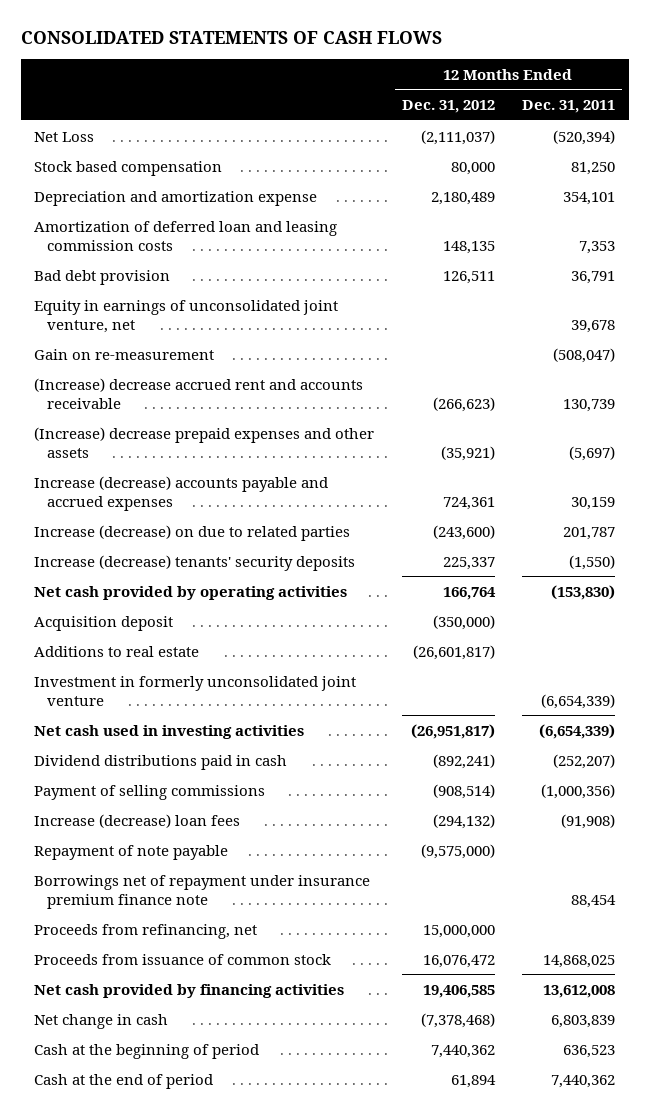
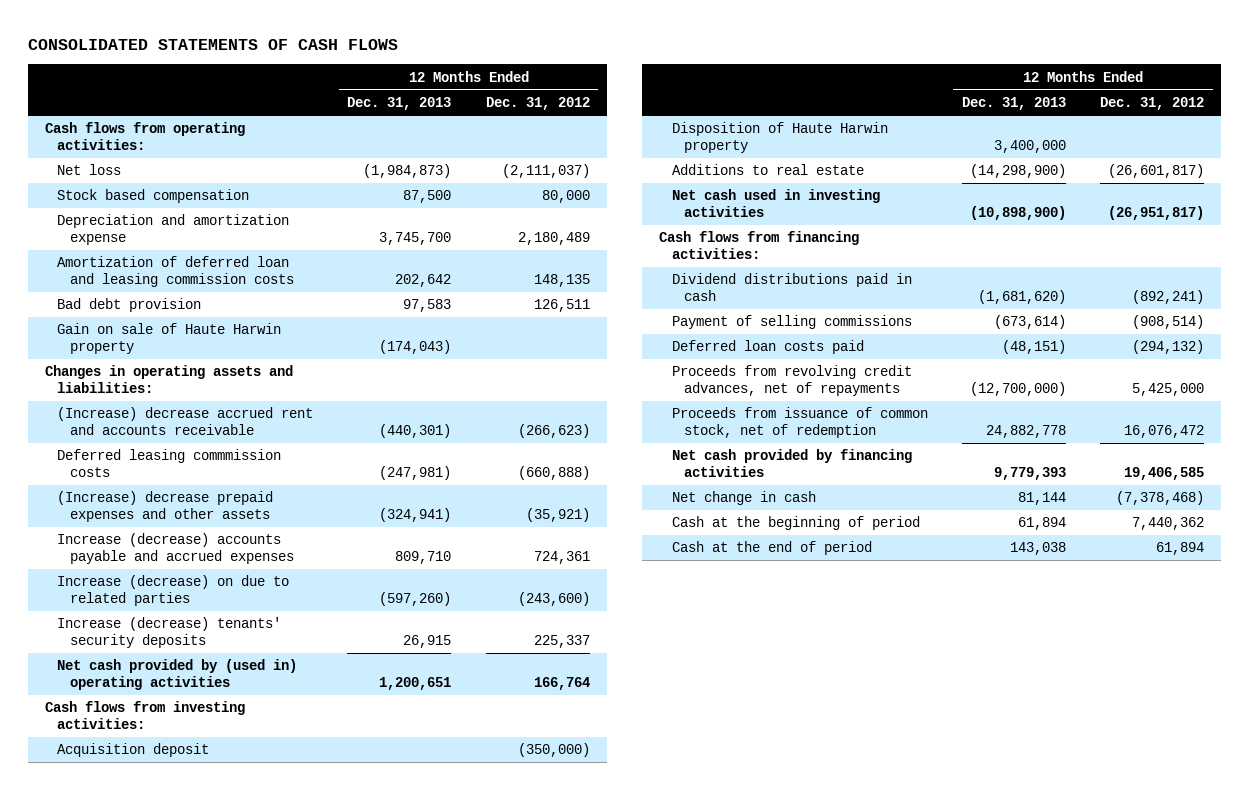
[521,100,615,114] Dec. 31, 2011 -> none
none -> [347,97,452,111] Dec. 31, 2013
none -> [45,122,246,151] Cash flows from operating activities:
[34,131,95,142] Net Loss -> [57,164,122,176] Net loss
[34,299,339,333] Equity in earnings of unconsolidated joint venture, net -> none
[34,348,215,360] Gain on re-measurement -> none
none -> [57,323,282,355] Gain on sale of Haute Harwin property
none -> [45,365,294,394] Changes in operating assets and liabilities:
none -> [57,449,282,478] Deferred leasing commmission costs
[34,585,348,600] Net cash provided by operating activities -> [57,659,298,691] Net cash provided by (used in) operating activities
none -> [45,701,246,730] Cash flows from investing activities:
none -> [671,122,888,154] Disposition of Haute Harwin property
[34,675,357,706] Investment in formerly unconsolidated joint venture -> none
none -> [659,231,860,260] Cash flows from financing activities:
[34,844,229,860] Repayment of note payable -> none
[34,874,371,909] Borrowings net of repayment under insurance premium finance note -> none
[34,923,258,939] Proceeds from refinancing, net -> none
[34,813,241,828] Increase (decrease) loan fees -> [671,340,864,355] Deferred loan costs paid
none -> [671,365,912,397] Proceeds from revolving credit advances, net of repayments
[34,953,332,965] Proceeds from issuance of common stock -> [671,407,928,439] Proceeds from issuance of common stock, net of redemption

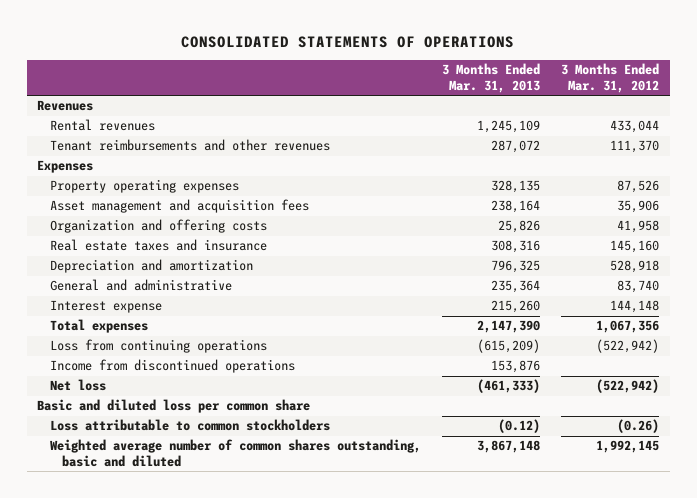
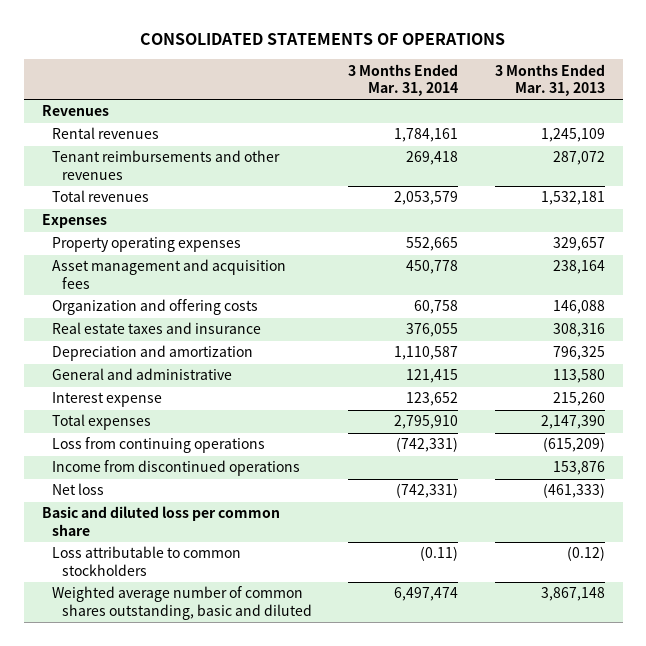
[561,63,660,93] 3 Months Ended Mar. 31, 2012 -> none
none -> [348,63,459,97] 3 Months Ended Mar. 31, 2014
none -> [51,190,149,203] Total revenues
[490,180,540,194] 328,135 -> [552,237,605,252] 329,657
[497,220,540,234] 25,826 -> [552,300,605,315] 146,088
[490,280,540,294] 235,364 -> [552,369,605,384] 113,580

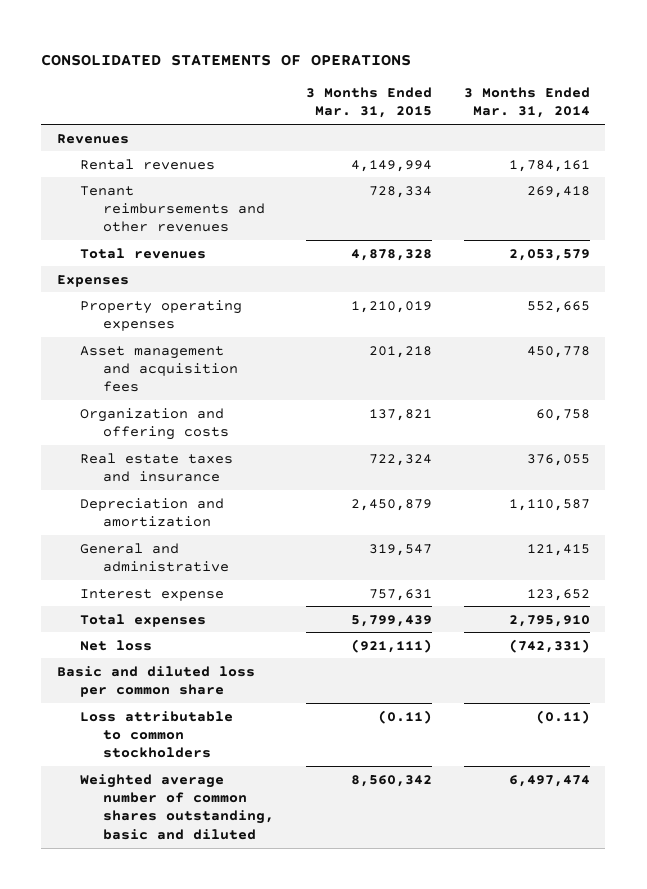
[494,63,605,97] 3 Months Ended Mar. 31, 2013 -> none
none -> [305,87,432,119] 3 Months Ended Mar. 31, 2015
[51,437,265,454] Loss from continuing operations -> none
[51,460,300,477] Income from discontinued operations -> none

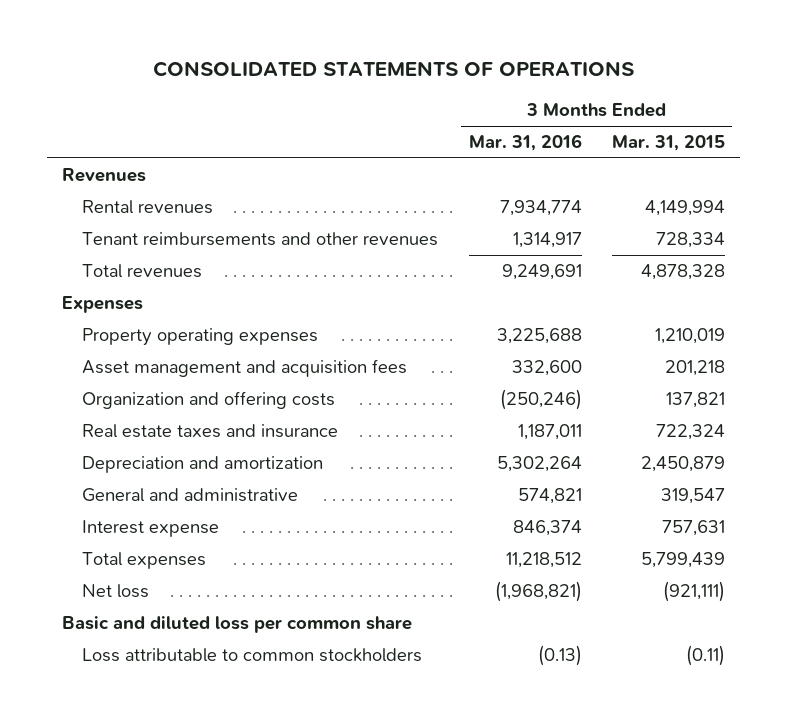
[463,87,590,119] 3 Months Ended Mar. 31, 2014 -> none
none -> [468,134,582,152] Mar. 31, 2016
[80,773,274,840] Weighted average number of common shares outstanding, basic and diluted -> none

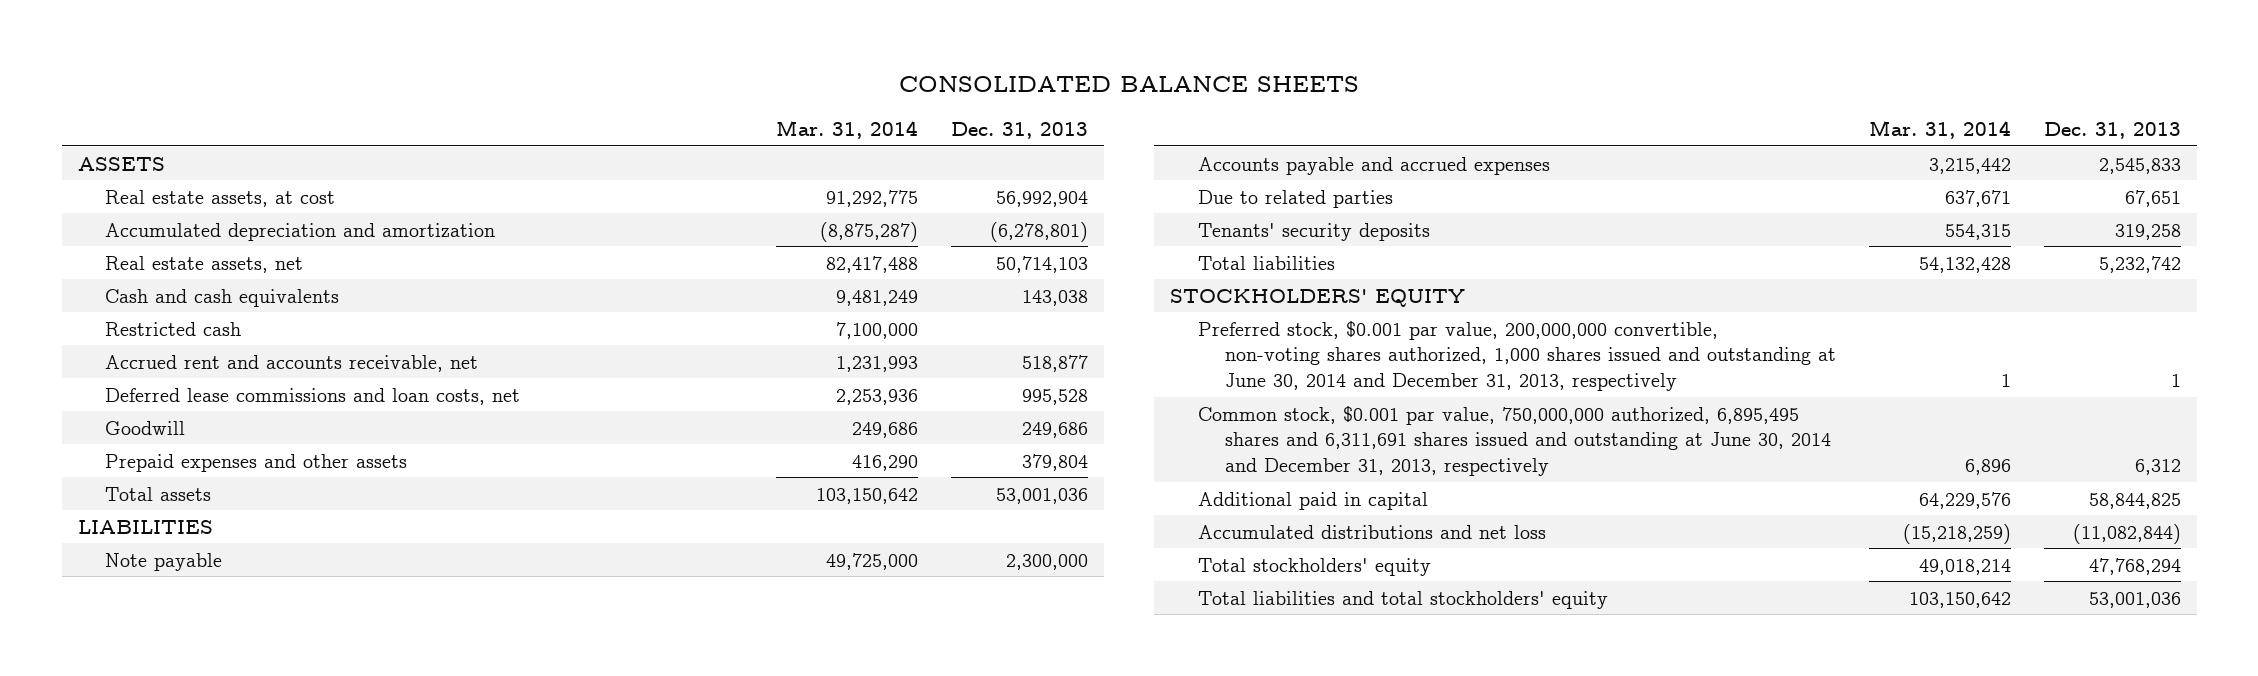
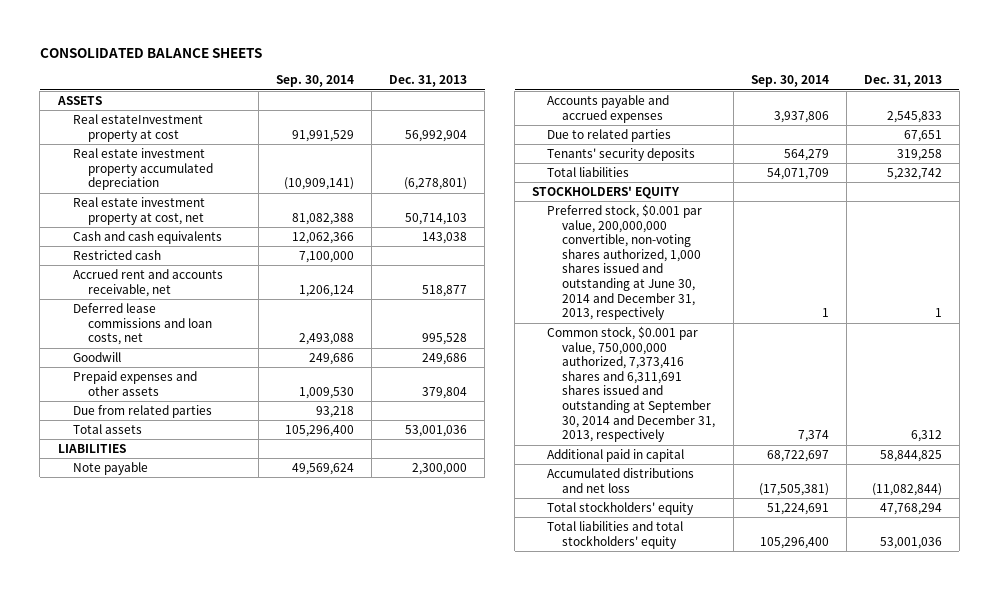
[776,119,919,139] Mar. 31, 2014 -> none
none -> [276,75,355,88] Sep. 30, 2014
[105,189,336,207] Real estate assets, at cost -> [72,114,203,142] Real estateInvestment property at cost
[105,222,496,241] Accumulated depreciation and amortization -> [72,148,213,191] Real estate investment property accumulated depreciation
[105,255,304,273] Real estate assets, net -> [72,197,205,225] Real estate investment property at cost, net
none -> [72,405,212,419] Due from related parties
[1197,405,1832,477] Common stock, $0.001 par value, 750,000,000 authorized, 6,895,495 shares and 6,311,691 shares issued and outstanding at June 30, 2014 and December 31, 2013, respectively -> [547,326,716,443] Common stock, $0.001 par value, 750,000,000 authorized, 7,373,416 shares and 6,311,691 shares issued and outstanding at September 30, 2014 and December 31, 2013, respectively

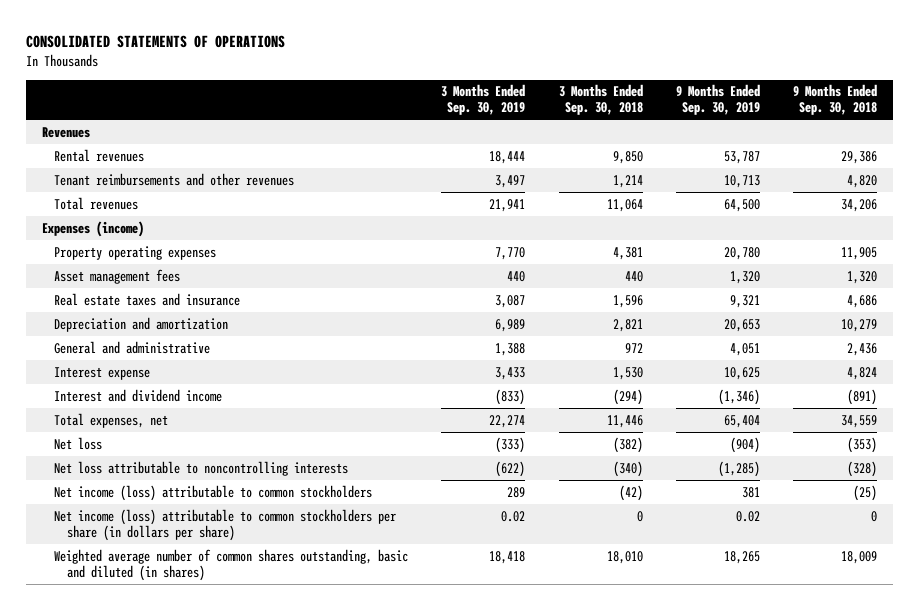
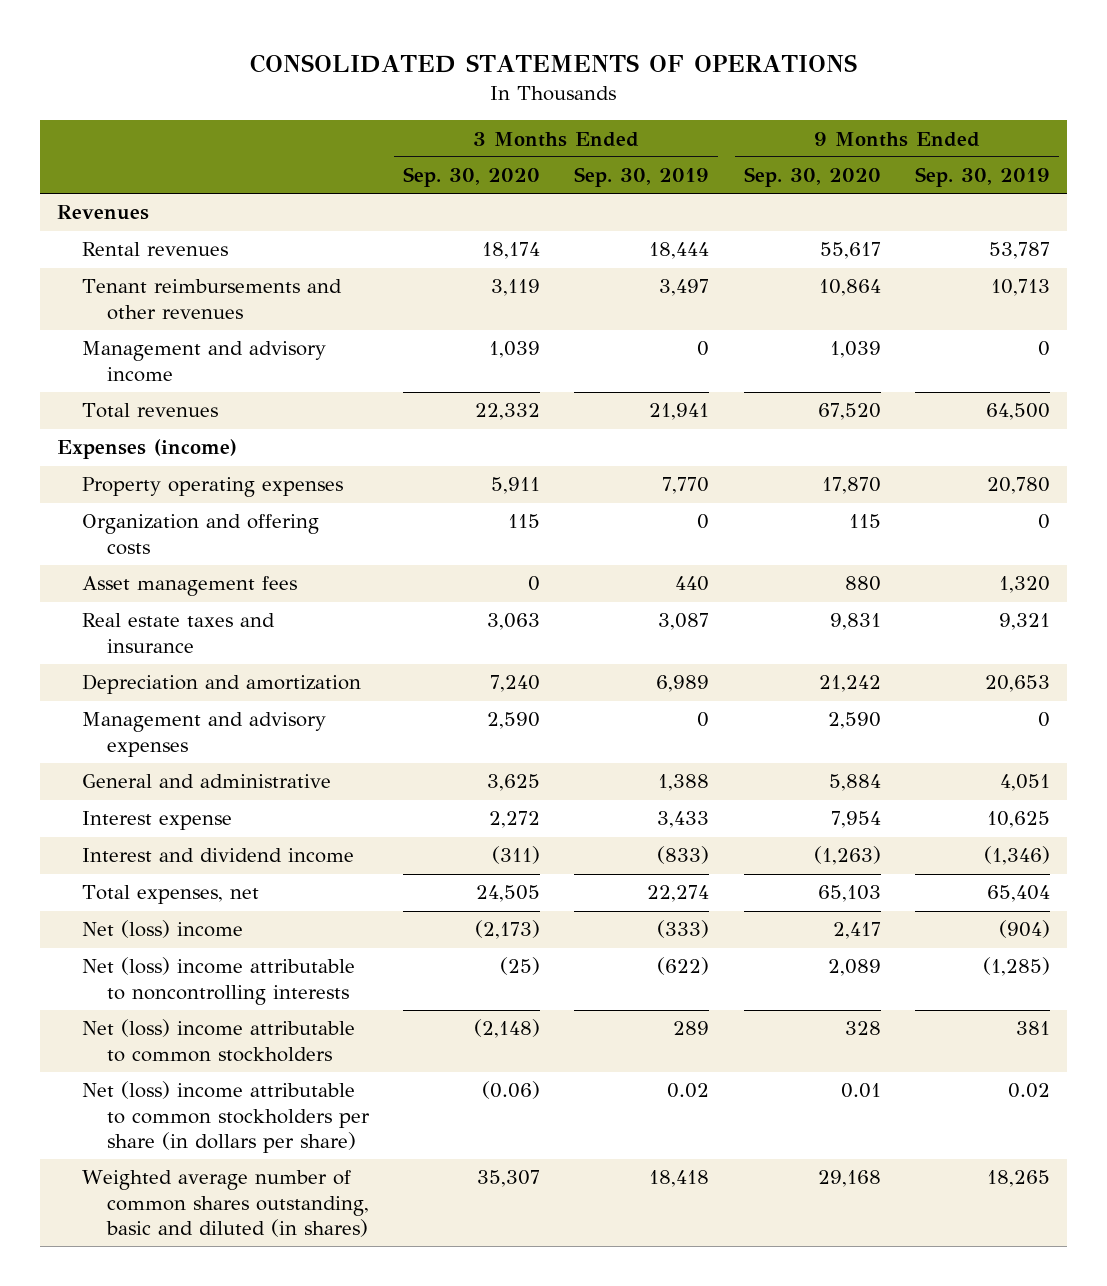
[558,84,643,116] 3 Months Ended Sep. 30, 2018 -> none
[792,84,877,116] 9 Months Ended Sep. 30, 2018 -> none
none -> [402,167,540,188] Sep. 30, 2020
none -> [743,167,881,188] Sep. 30, 2020
none -> [81,341,326,382] Management and advisory income
none -> [81,514,319,555] Organization and offering costs
none -> [81,712,326,757] Management and advisory expenses
[54,436,103,450] Net loss -> [81,920,243,939] Net (loss) income
[54,460,349,476] Net loss attributable to noncontrolling interests -> [81,957,355,1005] Net (loss) income attributable to noncontrolling interests
[54,484,373,501] Net income (loss) attributable to common stockholders -> [81,1019,355,1062] Net (loss) income attributable to common stockholders
[54,508,397,541] Net income (loss) attributable to common stockholders per share (in dollars per share) -> [81,1081,370,1154] Net (loss) income attributable to common stockholders per share (in dollars per share)

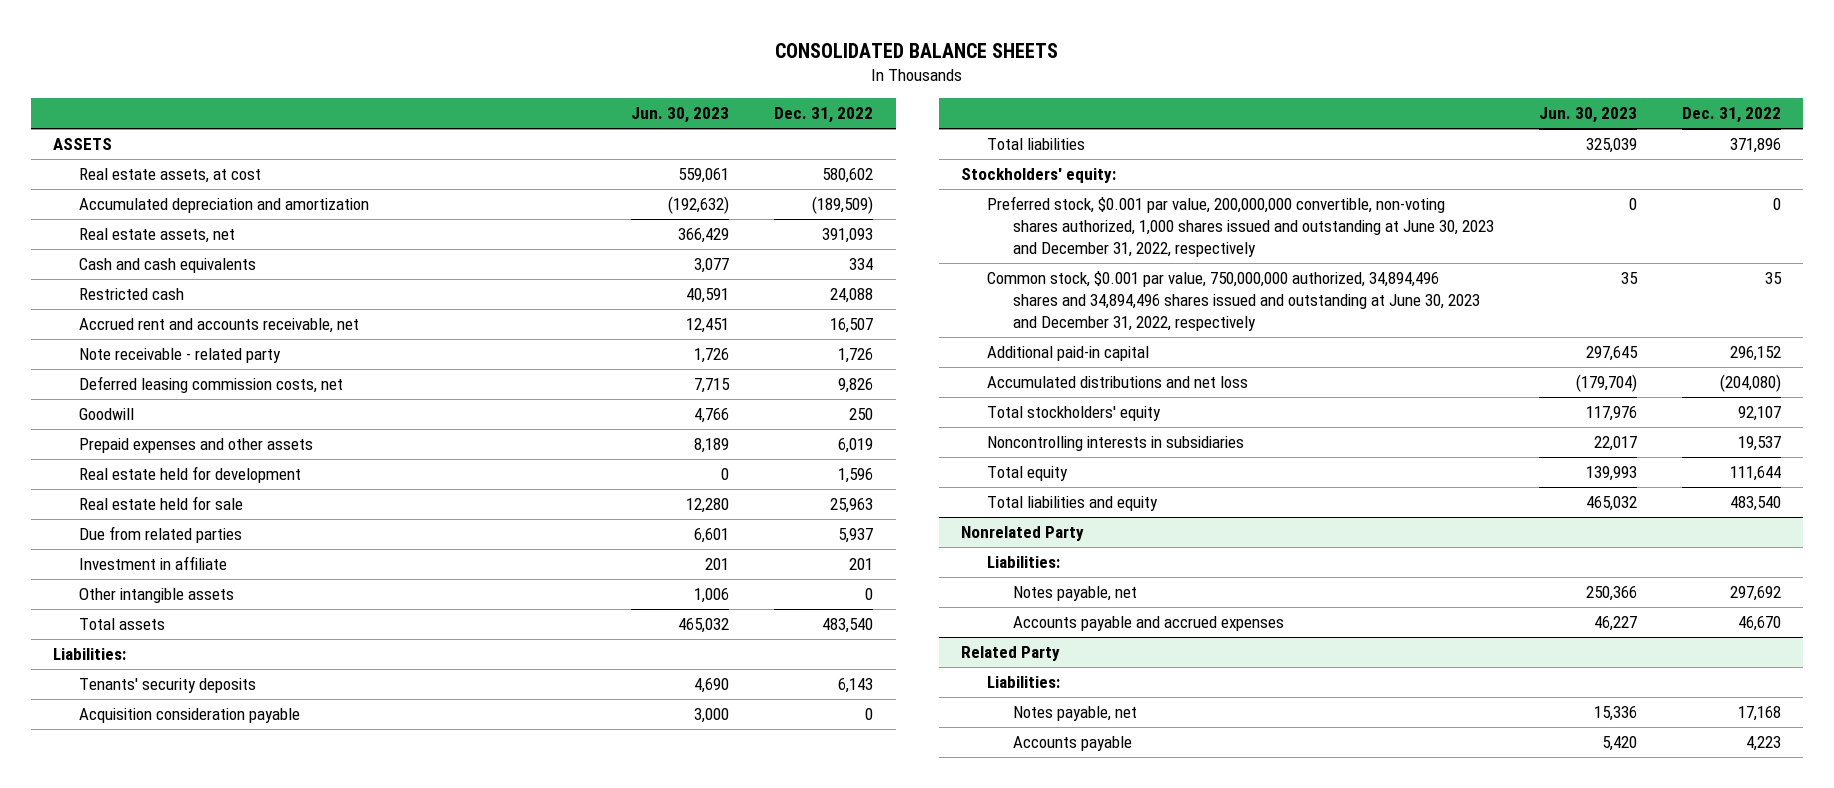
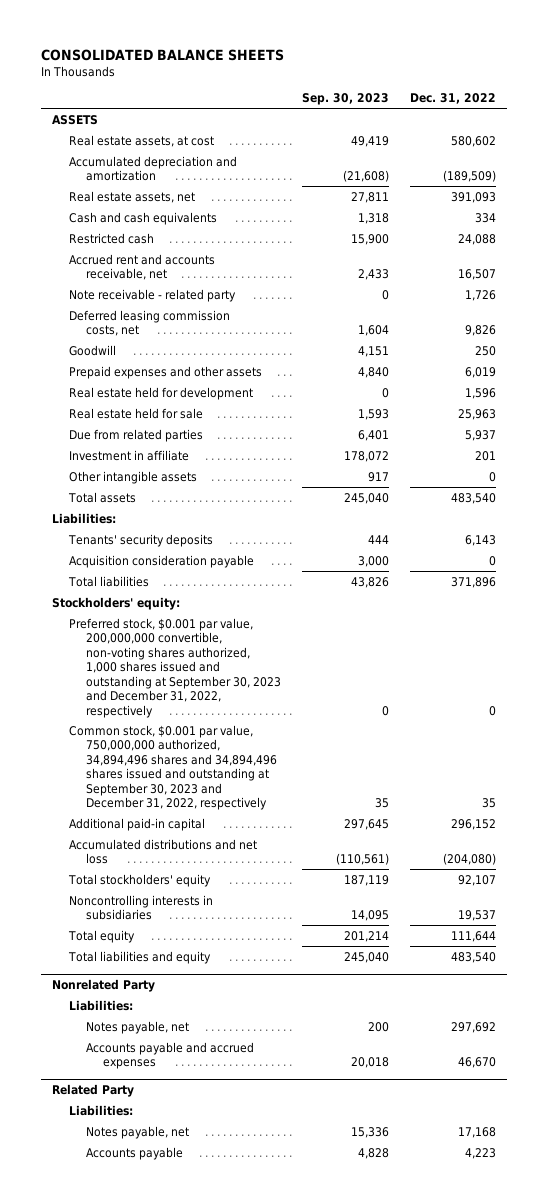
[631,107,730,124] Jun. 30, 2023 -> none
none -> [302,93,390,106] Sep. 30, 2023
[987,196,1495,258] Preferred stock, $0.001 par value, 200,000,000 convertible, non-voting shares authorized, 1,000 shares issued and outstanding at June 30, 2023 and December 31, 2022, respectively -> [68,617,281,718] Preferred stock, $0.001 par value, 200,000,000 convertible, non-voting shares authorized, 1,000 shares issued and outstanding at September 30, 2023 and December 31, 2022, respectively
[987,271,1481,332] Common stock, $0.001 par value, 750,000,000 authorized, 34,894,496 shares and 34,894,496 shares issued and outstanding at June 30, 2023 and December 31, 2022, respectively -> [68,724,277,811] Common stock, $0.001 par value, 750,000,000 authorized, 34,894,496 shares and 34,894,496 shares issued and outstanding at September 30, 2023 and December 31, 2022, respectively

